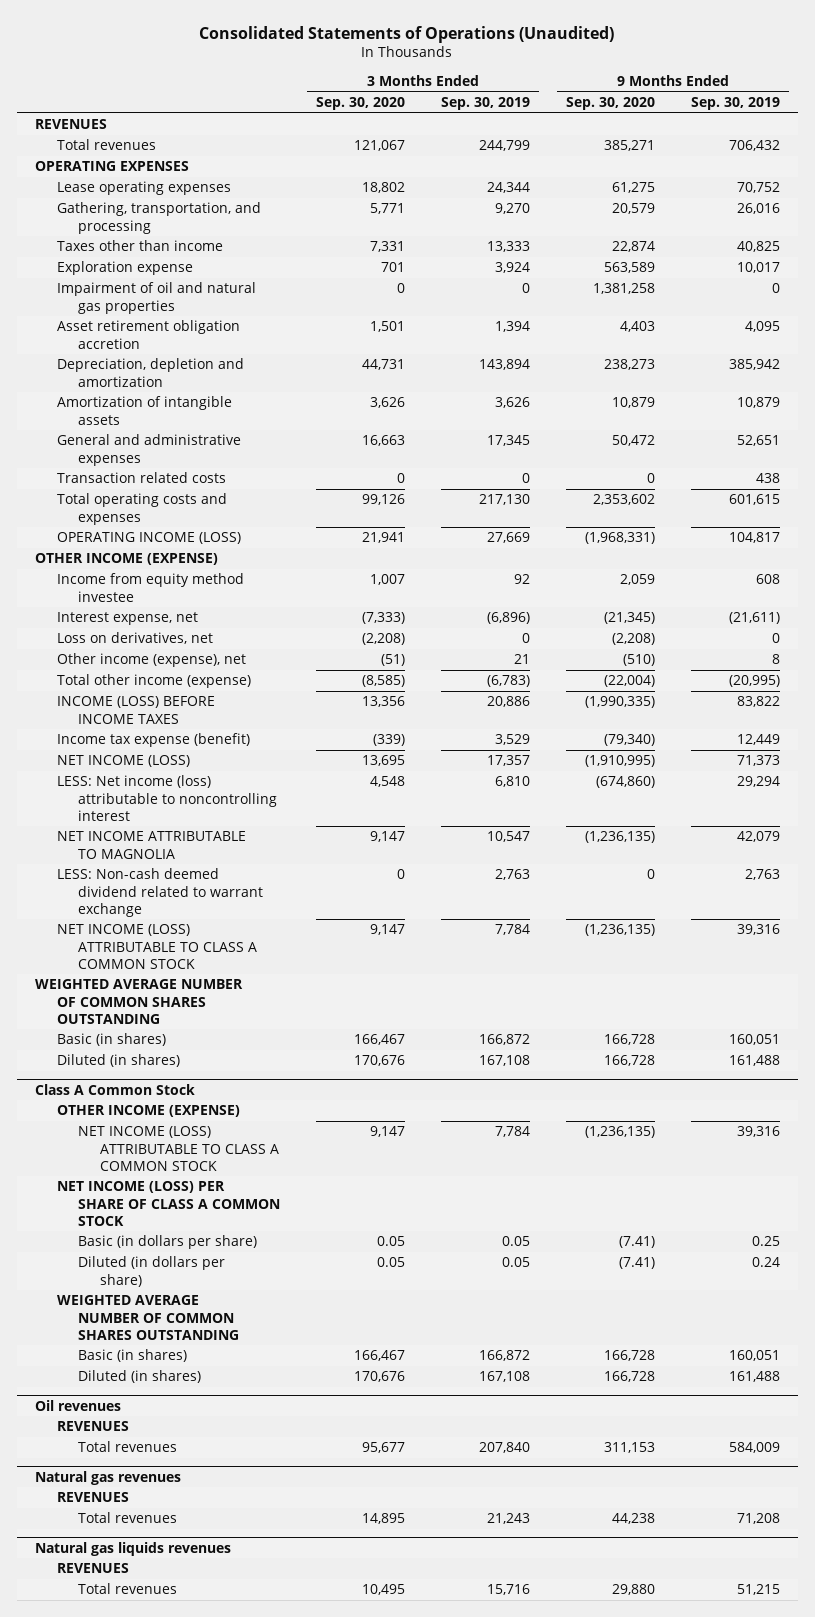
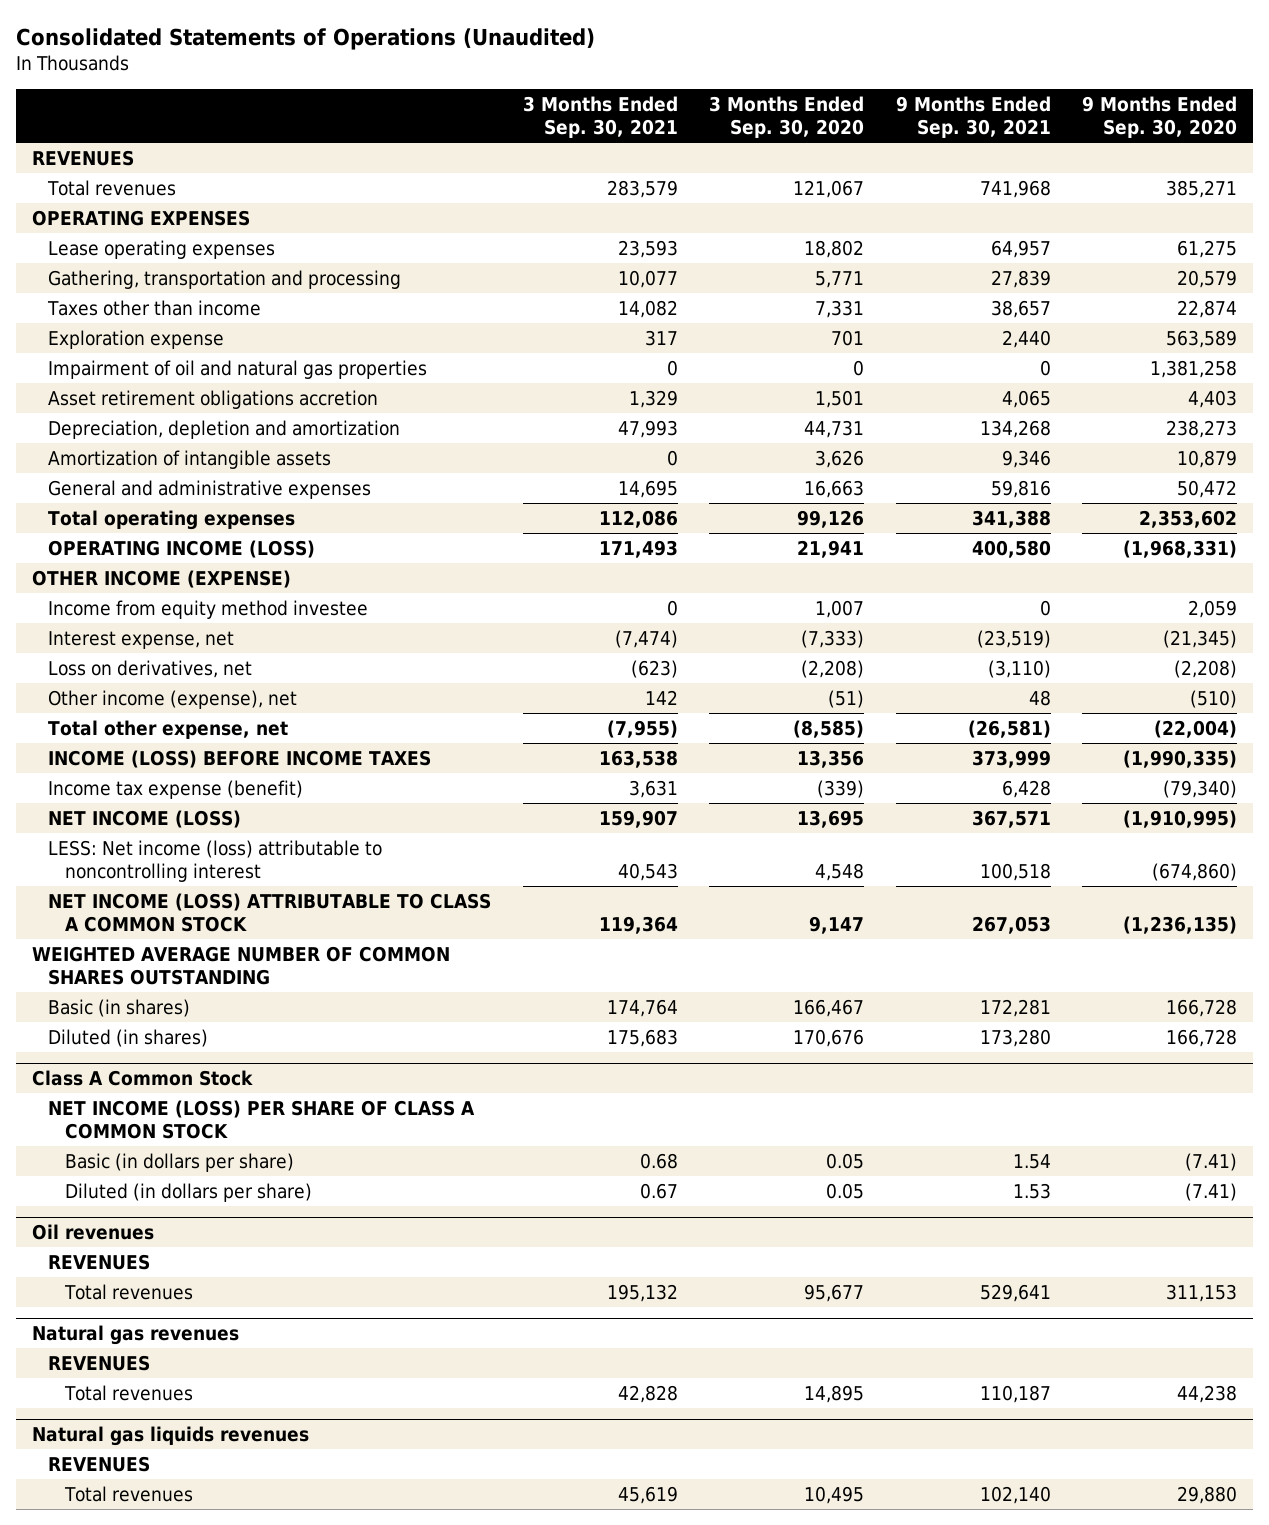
[441,97,531,111] Sep. 30, 2019 -> none
[690,97,780,111] Sep. 30, 2019 -> none
none -> [522,96,678,139] 3 Months Ended Sep. 30, 2021
none -> [895,96,1051,139] 9 Months Ended Sep. 30, 2021
[56,202,261,234] Gathering, transportation, and processing -> [48,269,402,289] Gathering, transportation and processing
[56,320,240,349] Asset retirement obligation accretion -> [48,389,379,409] Asset retirement obligations accretion
[56,472,226,484] Transaction related costs -> none
[56,493,227,525] Total operating costs and expenses -> [48,509,296,530] Total operating expenses
[56,674,251,689] Total other income (expense) -> [48,719,289,739] Total other expense, net
[56,831,246,859] NET INCOME ATTRIBUTABLE TO MAGNOLIA -> none
[56,868,264,917] LESS: Non-cash deemed dividend related to warrant exchange -> none
[56,1105,240,1118] OTHER INCOME (EXPENSE) -> none
[78,1126,280,1171] NET INCOME (LOSS) ATTRIBUTABLE TO CLASS A COMMON STOCK -> none
[56,1295,240,1340] WEIGHTED AVERAGE NUMBER OF COMMON SHARES OUTSTANDING -> none
[78,1349,188,1363] Basic (in shares) -> none
[78,1370,202,1384] Diluted (in shares) -> none

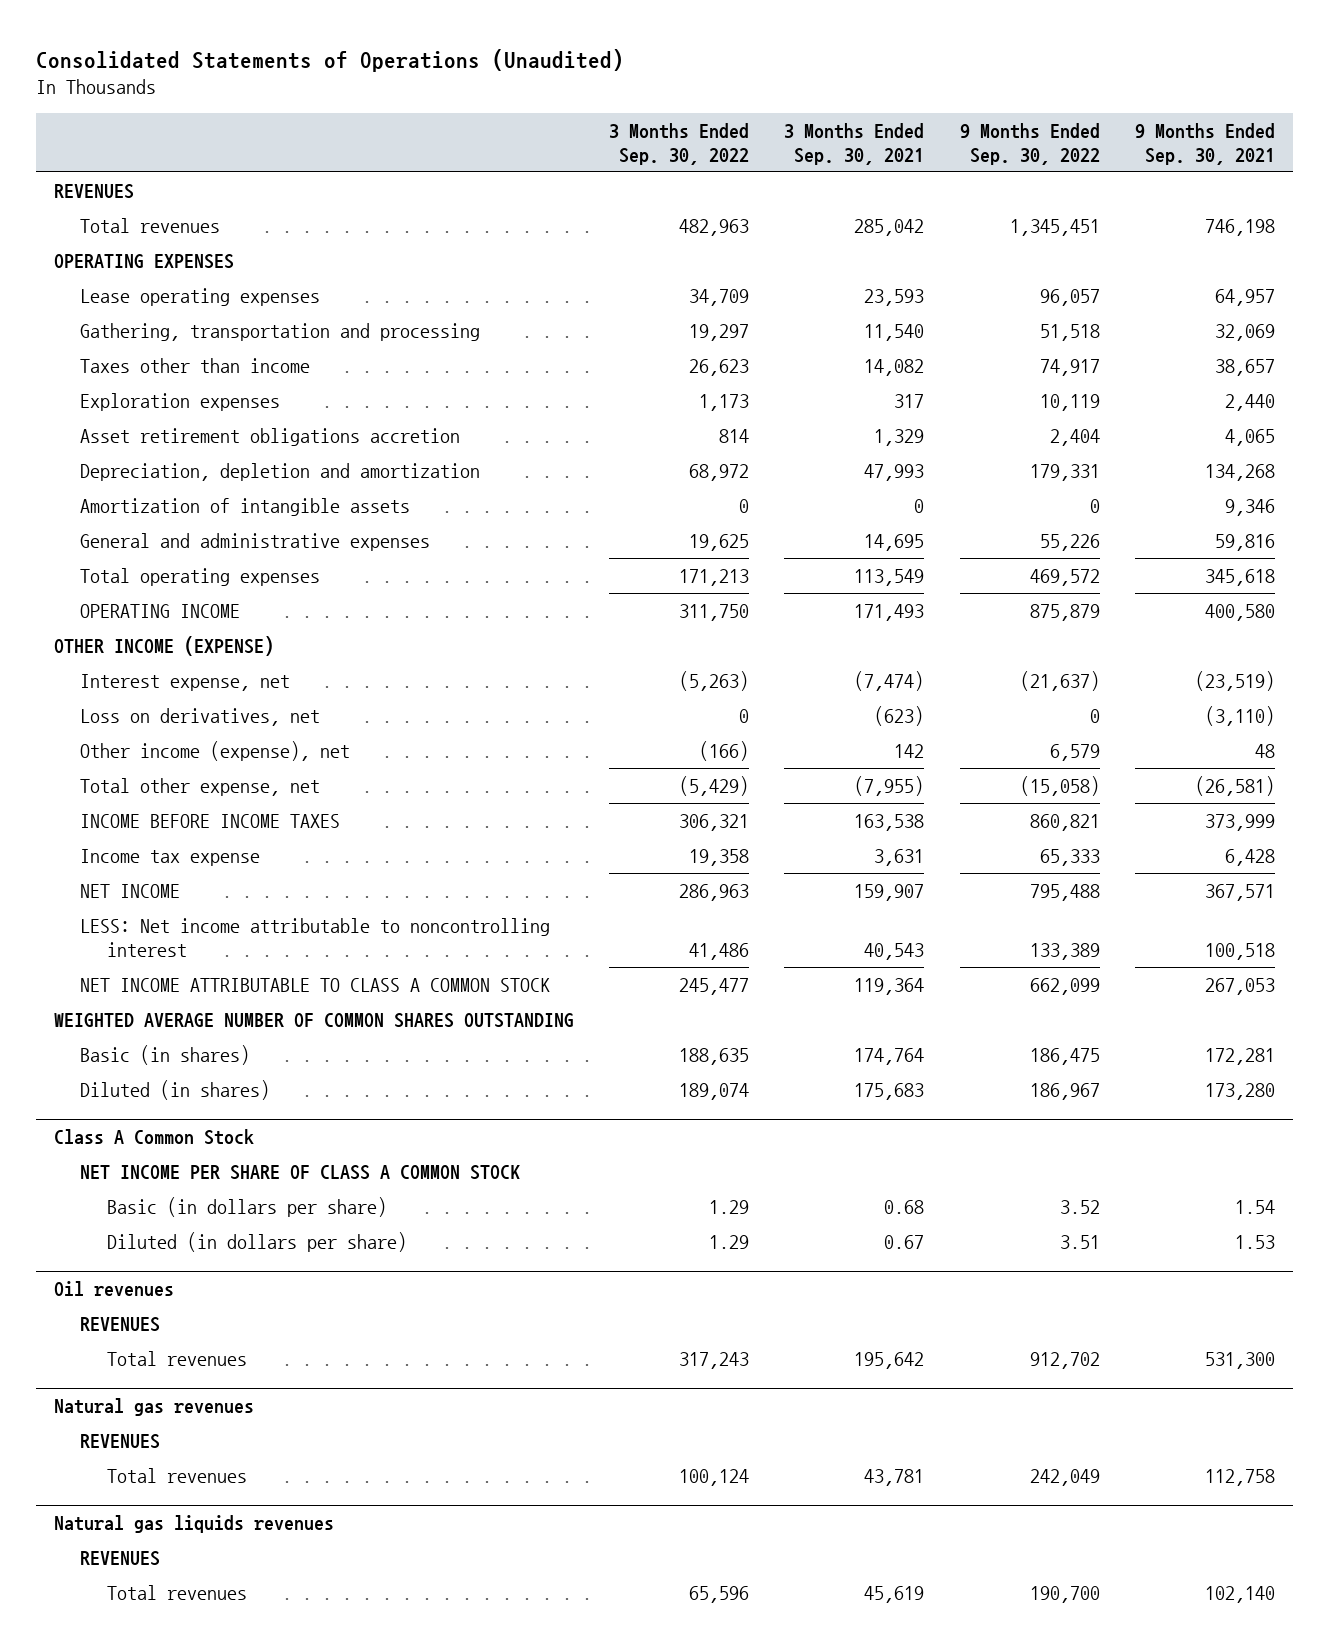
[709,96,865,139] 3 Months Ended Sep. 30, 2020 -> none
[1082,96,1238,139] 9 Months Ended Sep. 30, 2020 -> none
none -> [609,122,750,165] 3 Months Ended Sep. 30, 2022
none -> [959,122,1100,165] 9 Months Ended Sep. 30, 2022
[606,179,678,198] 283,579 -> [854,218,925,236] 285,042
[979,179,1051,198] 741,968 -> [1205,218,1276,236] 746,198
[617,269,678,288] 10,077 -> [864,323,925,341] 11,540
[990,269,1051,288] 27,839 -> [1215,323,1276,341] 32,069
[48,359,428,379] Impairment of oil and natural gas properties -> none
[48,329,225,349] Exploration expense -> [80,392,281,411] Exploration expenses
[598,509,678,528] 112,086 -> [854,568,925,586] 113,549
[971,509,1051,528] 341,388 -> [1205,568,1276,586] 345,618
[48,539,316,558] OPERATING INCOME (LOSS) -> [80,603,241,618] OPERATING INCOME
[48,599,369,619] Income from equity method investee -> none
[48,749,432,768] INCOME (LOSS) BEFORE INCOME TAXES -> [80,813,341,828] INCOME BEFORE INCOME TAXES
[48,779,304,799] Income tax expense (benefit) -> [80,848,261,866] Income tax expense
[48,809,242,828] NET INCOME (LOSS) -> [80,883,181,898] NET INCOME
[48,839,383,882] LESS: Net income (loss) attributable to noncontrolling interest -> [80,917,551,957] LESS: Net income attributable to noncontrolling interest
[48,892,492,932] NET INCOME (LOSS) ATTRIBUTABLE TO CLASS A COMMON STOCK -> [80,977,551,992] NET INCOME ATTRIBUTABLE TO CLASS A COMMON STOCK
[48,1099,476,1139] NET INCOME (LOSS) PER SHARE OF CLASS A COMMON STOCK -> [80,1164,521,1180] NET INCOME PER SHARE OF CLASS A COMMON STOCK
[606,1283,678,1302] 195,132 -> [854,1351,925,1369] 195,642
[979,1283,1051,1302] 529,641 -> [1205,1351,1276,1369] 531,300
[617,1384,678,1403] 42,828 -> [864,1468,925,1486] 43,781
[979,1384,1051,1403] 110,187 -> [1205,1468,1276,1486] 112,758

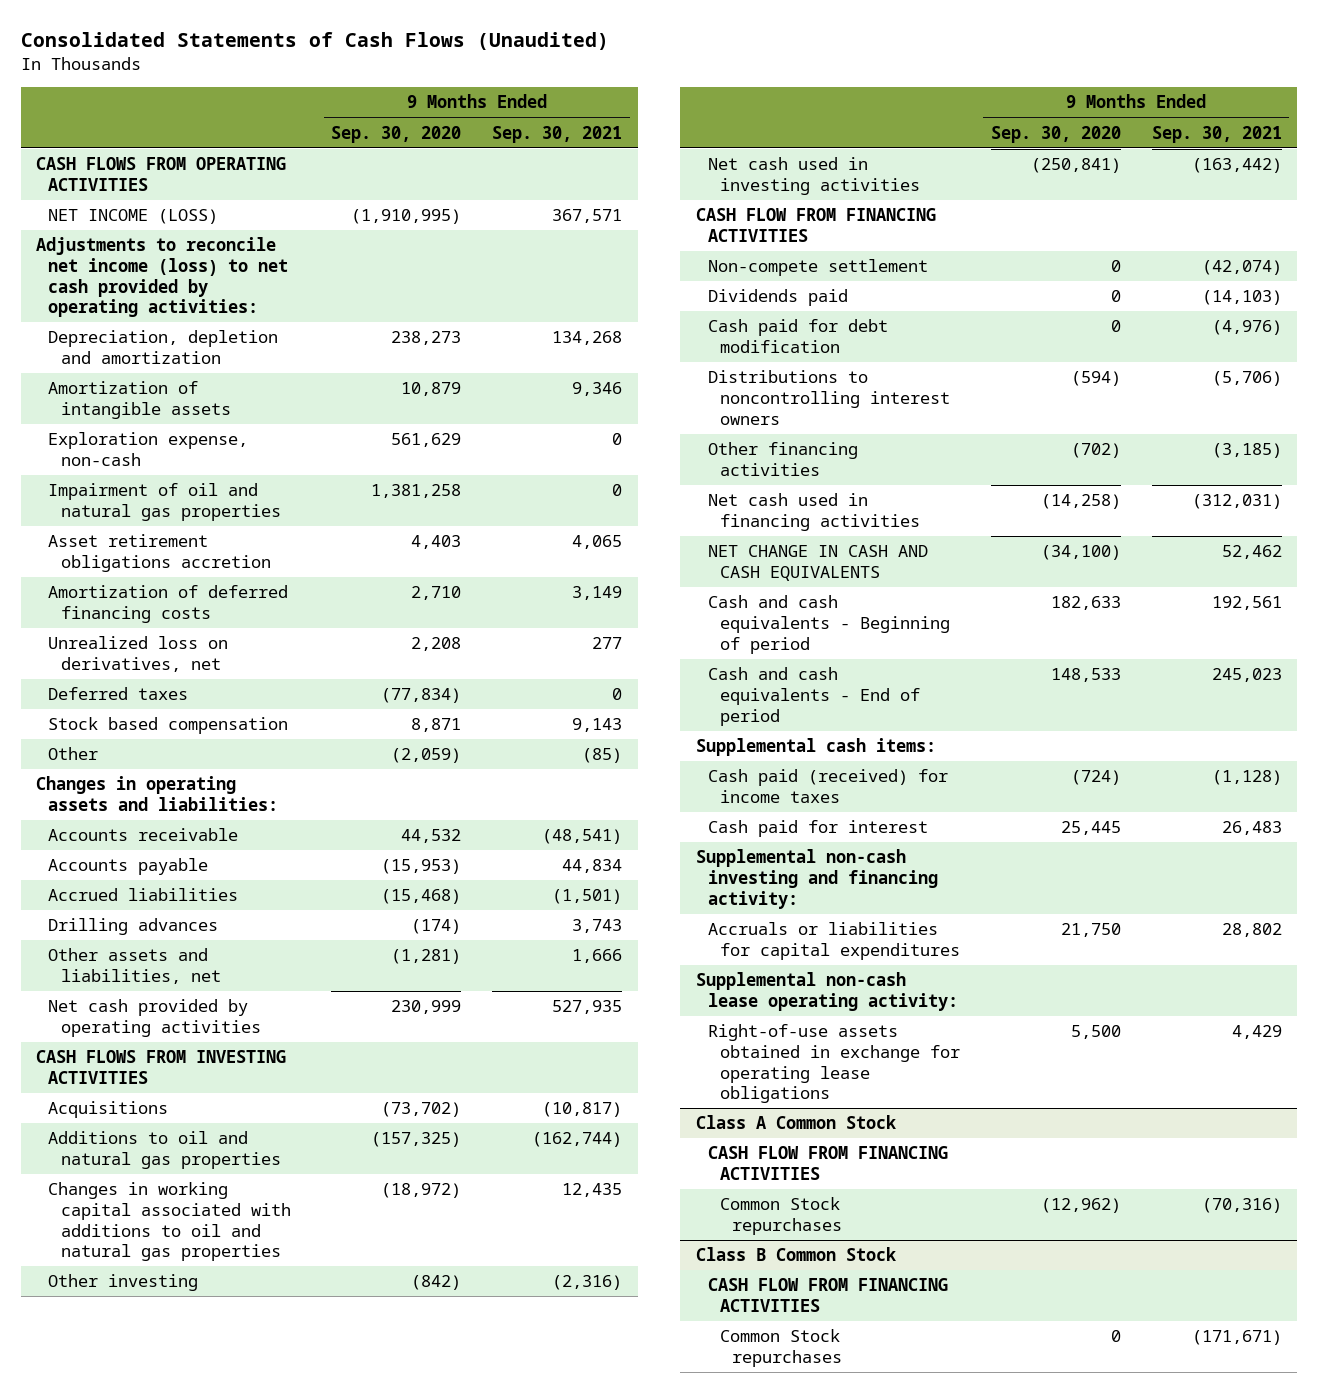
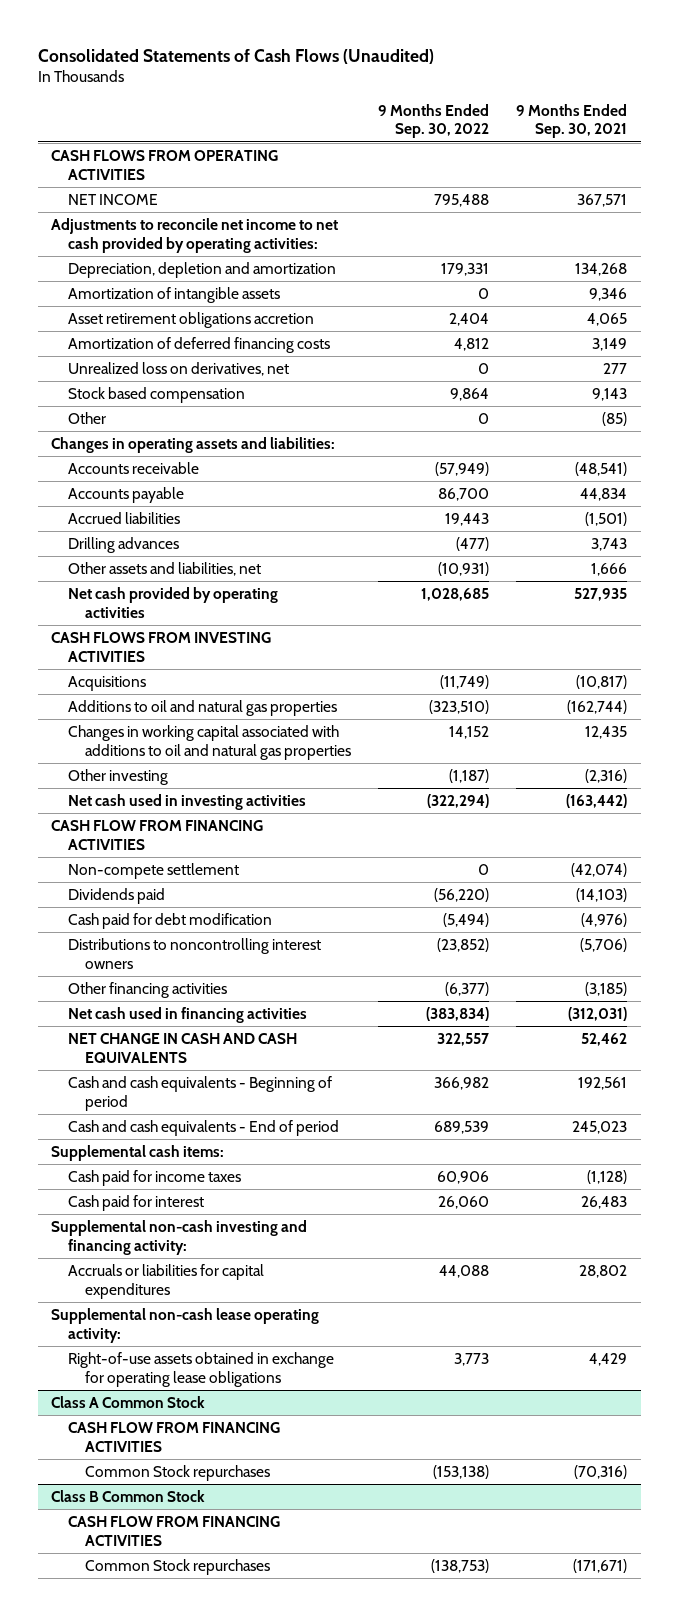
[331,125,462,143] Sep. 30, 2020 -> none
none -> [378,103,490,139] 9 Months Ended Sep. 30, 2022
[48,209,219,225] NET INCOME (LOSS) -> [68,193,159,205] NET INCOME
[36,237,289,318] Adjustments to reconcile net income (loss) to net cash provided by operating activities: -> [51,217,339,253] Adjustments to reconcile net income to net cash provided by operating activities:
[48,432,249,466] Exploration expense, non-cash -> none
[48,483,281,521] Impairment of oil and natural gas properties -> none
[48,687,189,701] Deferred taxes -> none
[707,769,948,803] Cash paid (received) for income taxes -> [68,1169,242,1186] Cash paid for income taxes

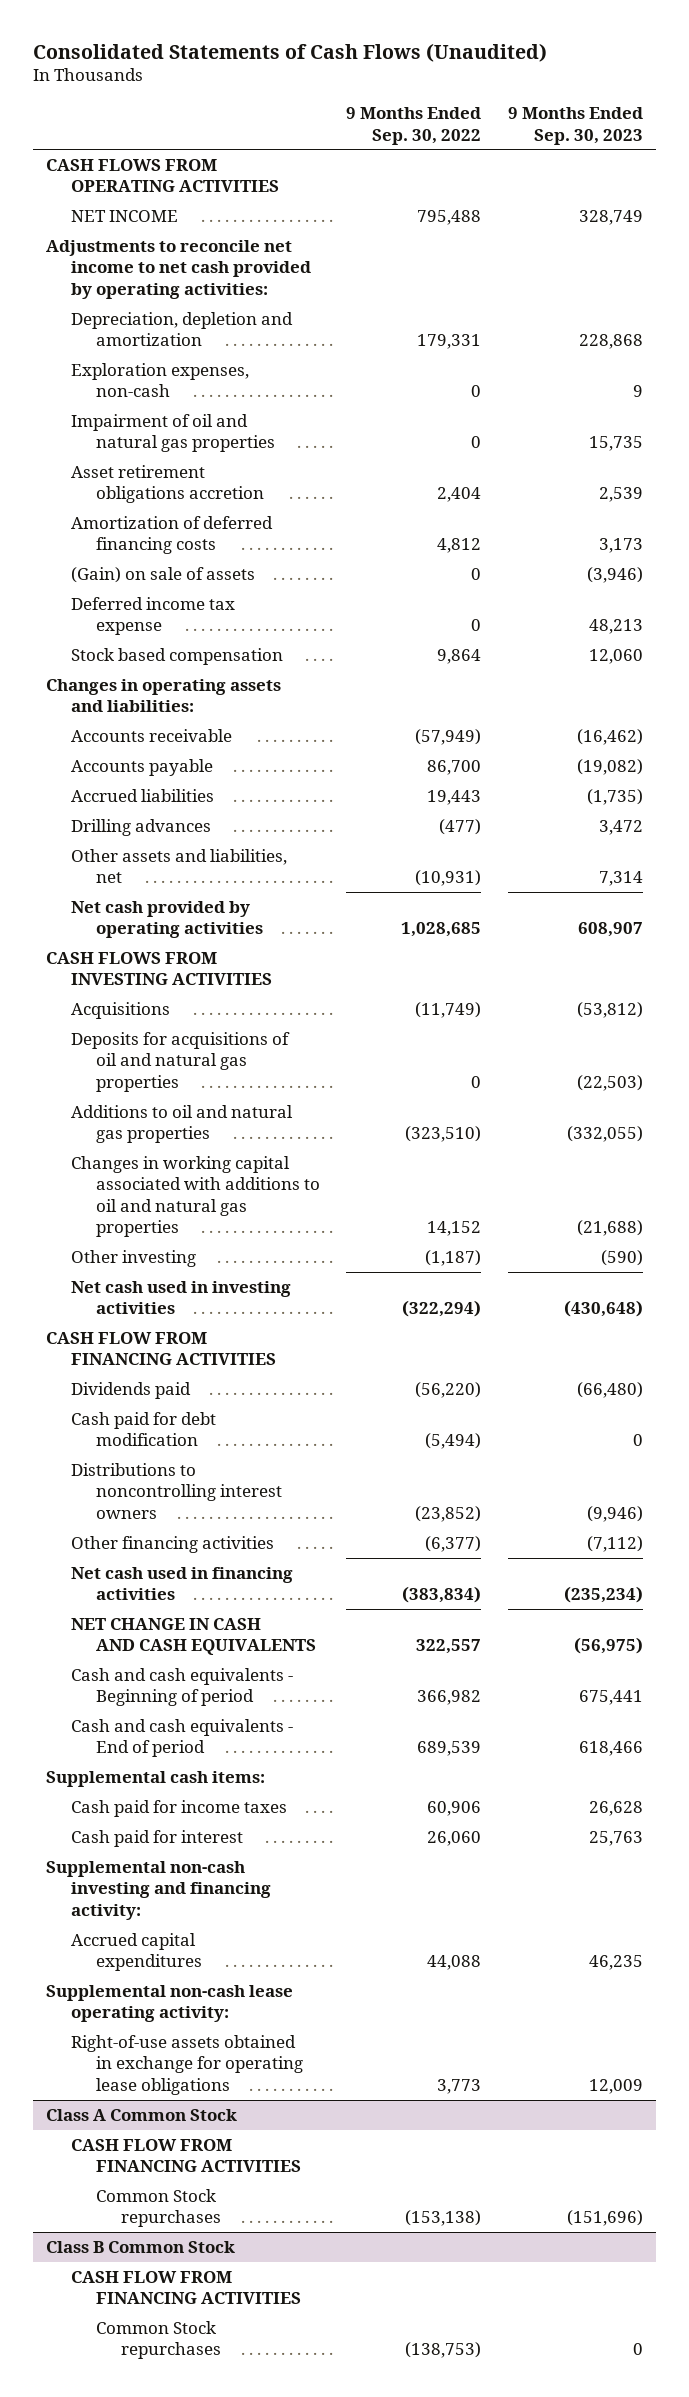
[516,103,628,139] 9 Months Ended Sep. 30, 2021 -> none
none -> [507,107,643,145] 9 Months Ended Sep. 30, 2023
[68,286,281,303] Amortization of intangible assets -> none
none -> [70,362,249,398] Exploration expenses, non-cash
none -> [70,413,275,453] Impairment of oil and natural gas properties
[68,361,290,376] Unrealized loss on derivatives, net -> none
none -> [70,566,255,583] (Gain) on sale of assets
none -> [70,596,235,636] Deferred income tax expense
[68,411,107,424] Other -> none
none -> [70,1031,290,1092] Deposits for acquisitions of oil and natural gas properties
[68,862,240,879] Non-compete settlement -> none
[68,1263,265,1299] Accruals or liabilities for capital expenditures -> [70,1932,202,1972] Accrued capital expenditures

